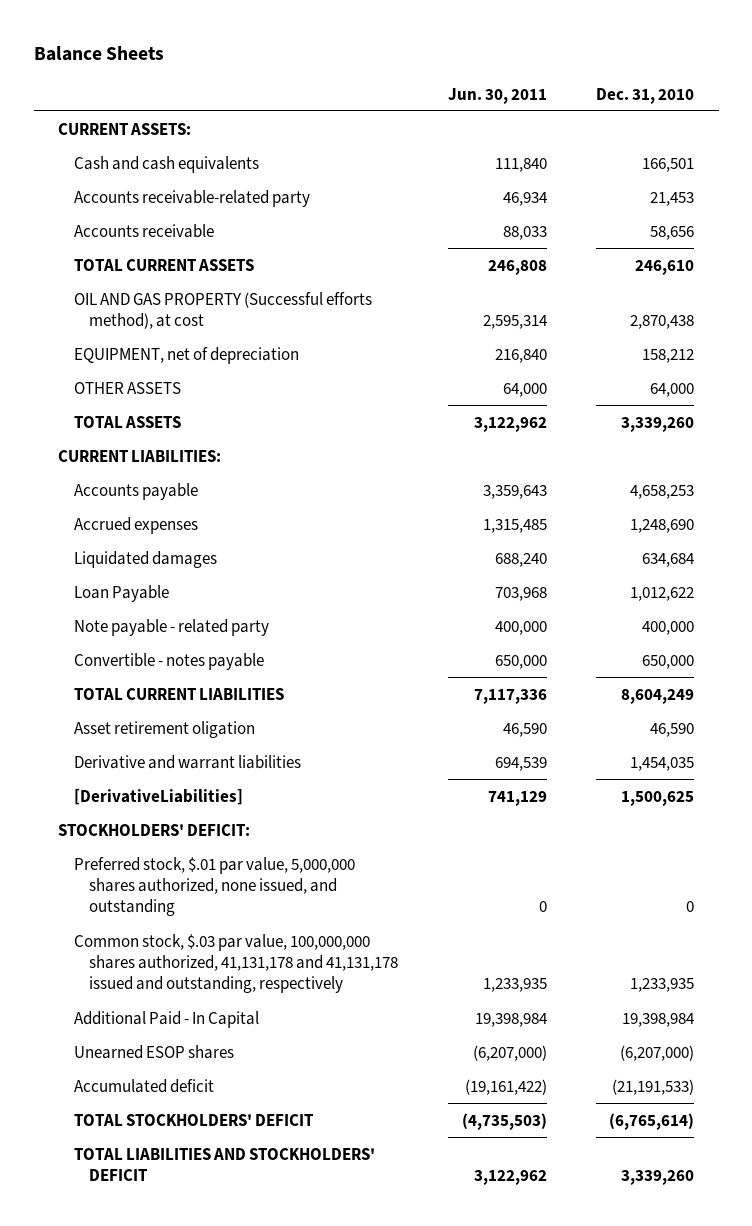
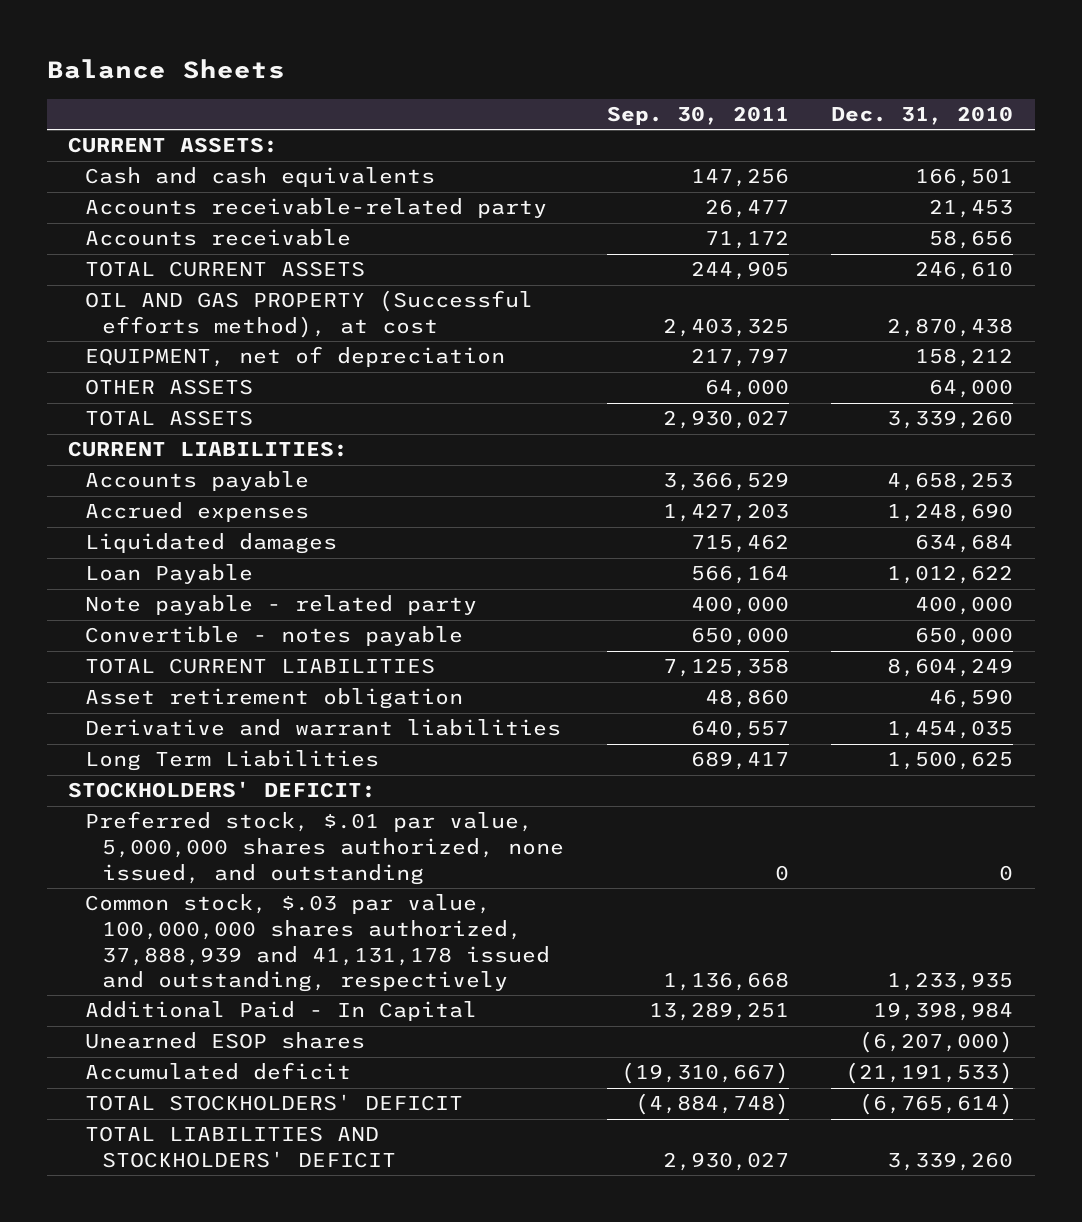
[447,87,547,104] Jun. 30, 2011 -> none
none -> [606,105,789,125] Sep. 30, 2011
[73,720,255,738] Asset retirement oligation -> [85,688,464,710] Asset retirement obligation
[73,788,243,805] [DerivativeLiabilities] -> [85,750,380,772] Long Term Liabilities
[73,933,399,994] Common stock, $.03 par value, 100,000,000 shares authorized, 41,131,178 and 41,131,178 issued and outstanding, respectively -> [85,894,550,993] Common stock, $.03 par value, 100,000,000 shares authorized, 37,888,939 and 41,131,178 issued and outstanding, respectively

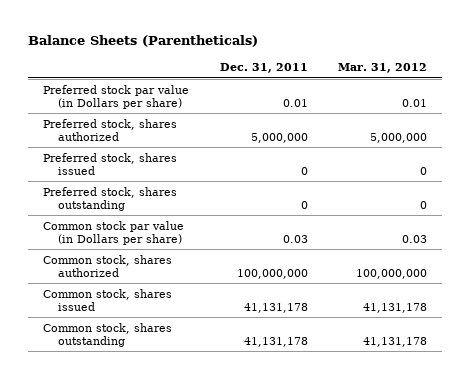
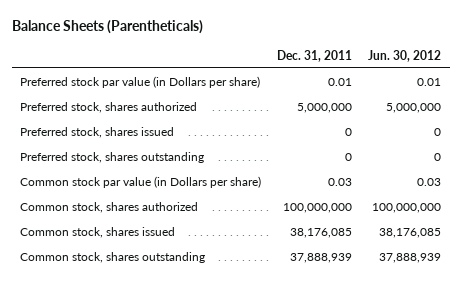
[337,63,427,74] Mar. 31, 2012 -> none
none -> [368,49,442,62] Jun. 30, 2012
[243,302,308,313] 41,131,178 -> [290,227,353,238] 38,176,085
[243,336,308,347] 41,131,178 -> [290,252,353,263] 37,888,939

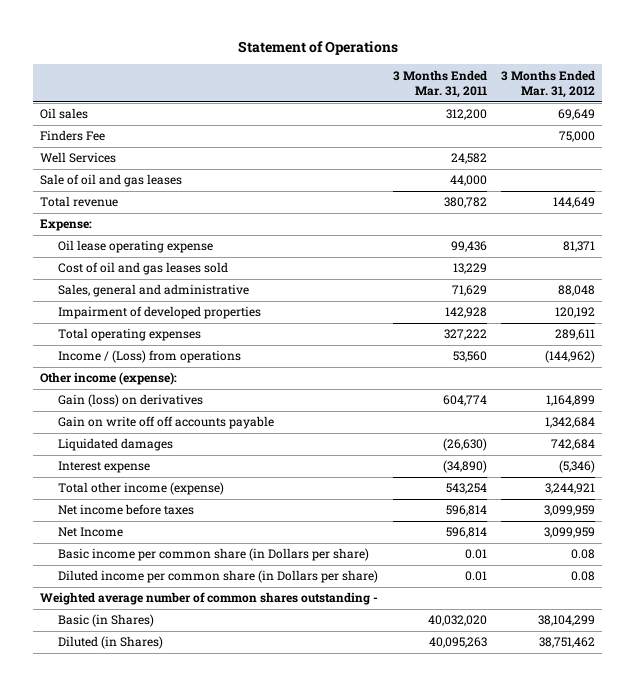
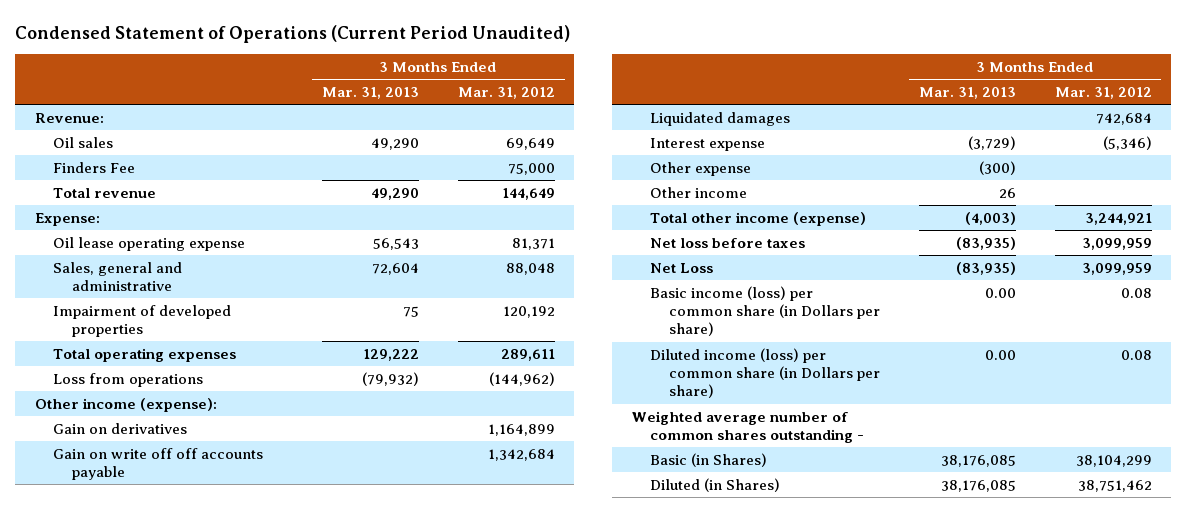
[237,40,398,55] Statement of Operations -> [15,24,571,43] Condensed Statement of Operations (Current Period Unaudited)
[392,69,487,98] 3 Months Ended Mar. 31, 2011 -> none
none -> [321,86,419,99] Mar. 31, 2013
none -> [34,112,104,123] Revenue:
[40,152,117,164] Well Services -> none
[40,174,183,188] Sale of oil and gas leases -> none
[57,262,228,276] Cost of oil and gas leases sold -> none
[57,350,241,364] Income / (Loss) from operations -> [53,372,204,387] Loss from operations
[57,394,203,408] Gain (loss) on derivatives -> [53,422,188,434] Gain on derivatives
none -> [650,161,752,176] Other expense
none -> [650,186,748,198] Other income
[57,504,194,516] Net income before taxes -> [650,237,806,248] Net loss before taxes
[57,527,123,538] Net Income -> [650,262,714,273] Net Loss
[57,548,369,562] Basic income per common share (in Dollars per share) -> [650,285,880,337] Basic income (loss) per common share (in Dollars per share)
[57,570,378,584] Diluted income per common share (in Dollars per share) -> [650,347,880,399] Diluted income (loss) per common share (in Dollars per share)

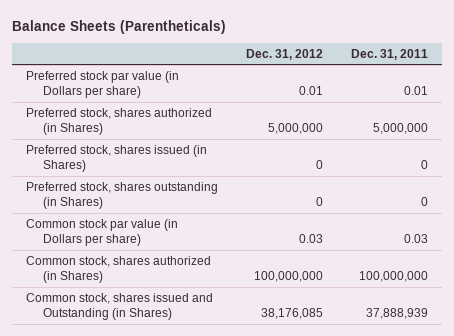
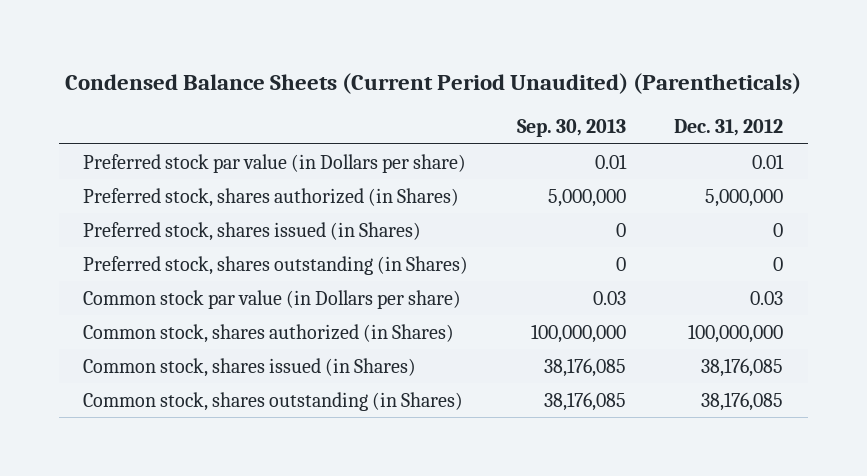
[12,19,227,34] Balance Sheets (Parentheticals) -> [65,72,802,94] Condensed Balance Sheets (Current Period Unaudited) (Parentheticals)
[351,48,429,60] Dec. 31, 2011 -> none
none -> [516,119,626,138] Sep. 30, 2013
[26,293,214,321] Common stock, shares issued and Outstanding (in Shares) -> [83,357,417,377] Common stock, shares issued (in Shares)
none -> [83,391,464,411] Common stock, shares outstanding (in Shares)

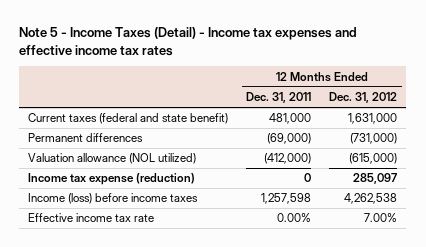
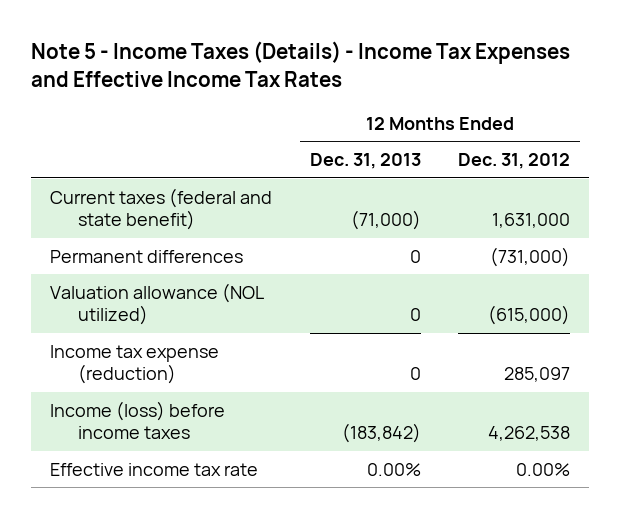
[19,27,358,56] Note 5 - Income Taxes (Detail) - Income tax expenses and effective income tax rates -> [31,41,571,87] Note 5 - Income Taxes (Details) - Income Tax Expenses and Effective Income Tax Rates
[246,91,312,103] Dec. 31, 2011 -> none
none -> [309,152,421,169] Dec. 31, 2013
[364,213,398,223] 7.00% -> [516,462,571,476] 0.00%

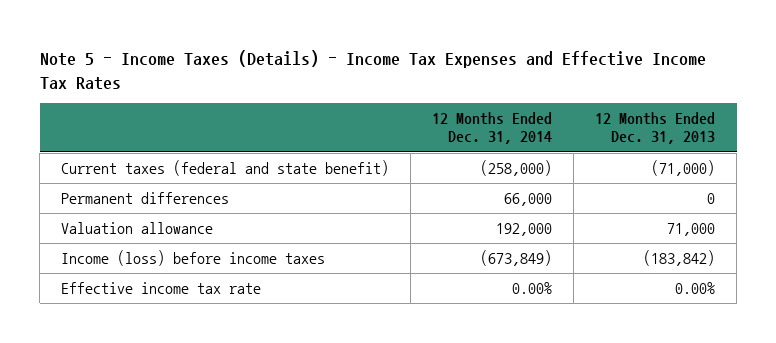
[458,152,571,169] Dec. 31, 2012 -> none
none -> [432,112,553,145] 12 Months Ended Dec. 31, 2014
[50,344,220,385] Income tax expense (reduction) -> none
[50,282,265,326] Valuation allowance (NOL utilized) -> [61,221,214,234] Valuation allowance
[409,308,421,322] 0 -> [667,222,716,236] 71,000

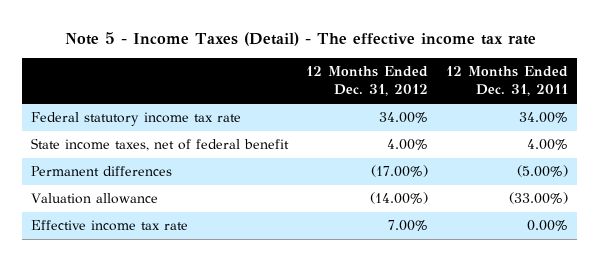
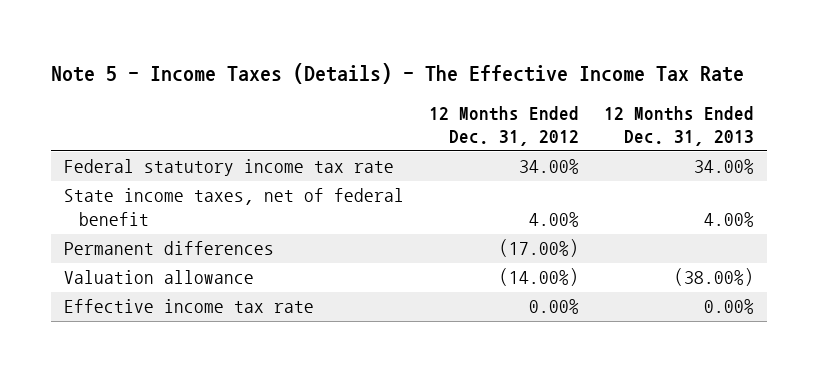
[64,32,536,47] Note 5 - Income Taxes (Detail) - The effective income tax rate -> [50,62,744,84] Note 5 - Income Taxes (Details) - The Effective Income Tax Rate
[446,66,569,97] 12 Months Ended Dec. 31, 2011 -> none
none -> [604,105,755,147] 12 Months Ended Dec. 31, 2013
[388,220,429,232] 7.00% -> [528,299,579,315] 0.00%

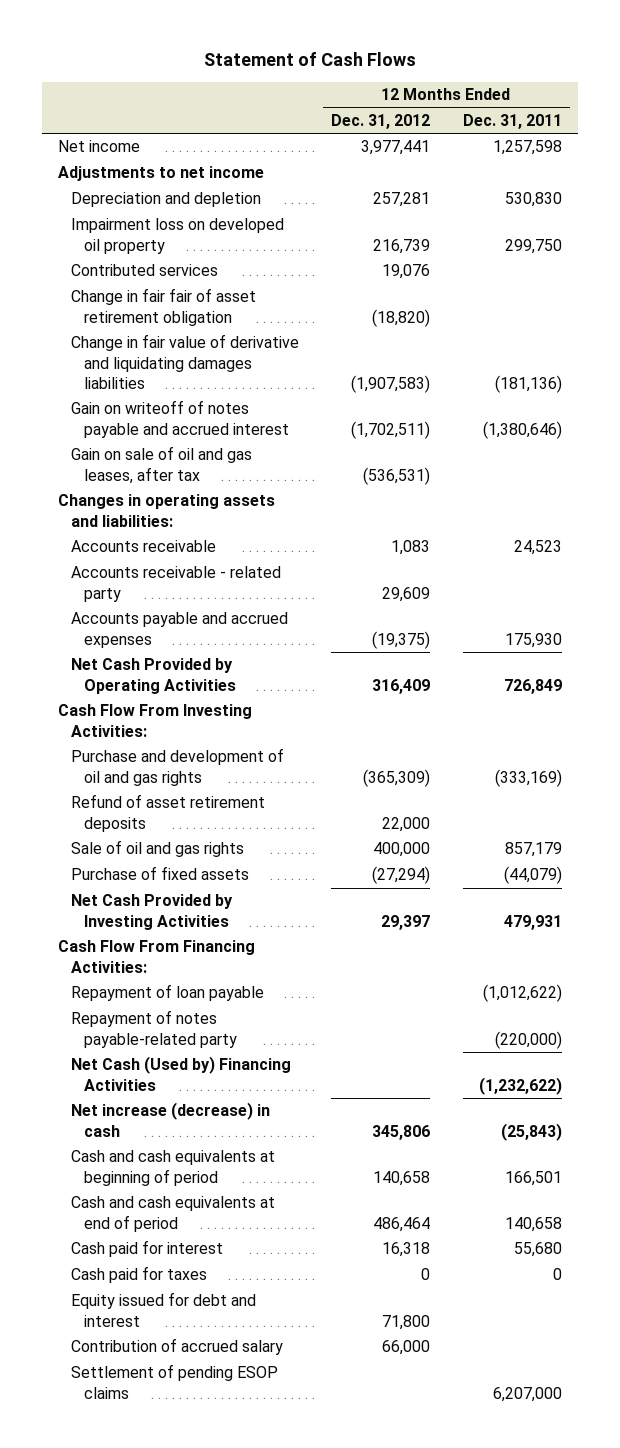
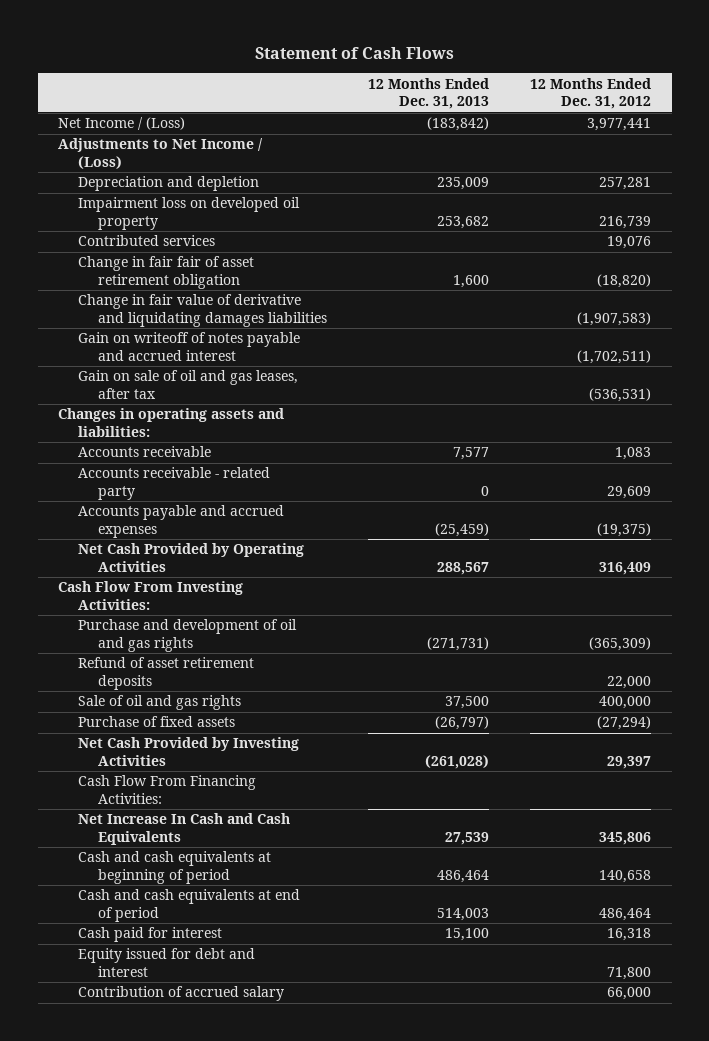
[462,114,562,130] Dec. 31, 2011 -> none
none -> [368,77,490,110] 12 Months Ended Dec. 31, 2013
[57,140,140,153] Net income -> [58,117,186,131] Net Income / (Loss)
[57,166,264,182] Adjustments to net income -> [58,138,264,169] Adjustments to Net Income / (Loss)
[70,984,264,1002] Repayment of loan payable -> none
[70,1010,237,1048] Repayment of notes payable-related party -> none
[70,1056,291,1091] Net Cash (Used by) Financing Activities -> none
[70,1102,270,1137] Net increase (decrease) in cash -> [78,813,291,845] Net Increase In Cash and Cash Equivalents
[70,1266,207,1284] Cash paid for taxes -> none
[70,1364,278,1399] Settlement of pending ESOP claims -> none

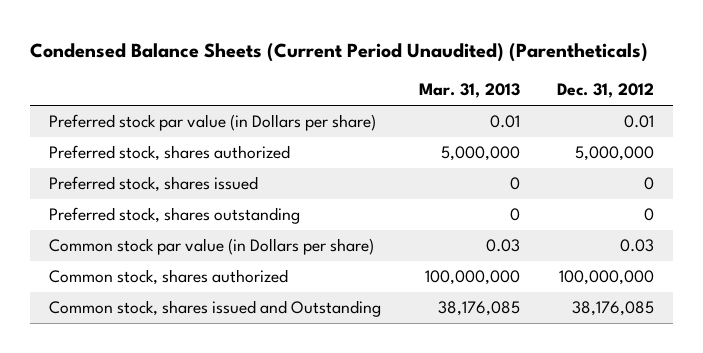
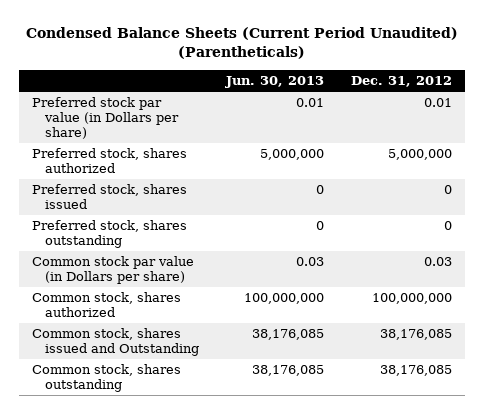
[418,83,520,99] Mar. 31, 2013 -> none
none -> [225,75,325,88] Jun. 30, 2013
none -> [32,364,182,393] Common stock, shares outstanding

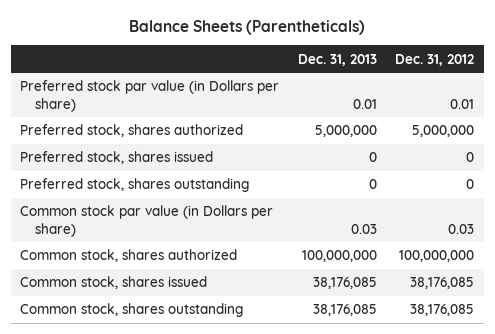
[26,27,459,60] Condensed Balance Sheets (Current Period Unaudited) (Parentheticals) -> [129,19,366,35] Balance Sheets (Parentheticals)
[225,75,325,88] Jun. 30, 2013 -> none
none -> [297,53,377,66] Dec. 31, 2013
[32,328,200,357] Common stock, shares issued and Outstanding -> [20,276,208,290] Common stock, shares issued

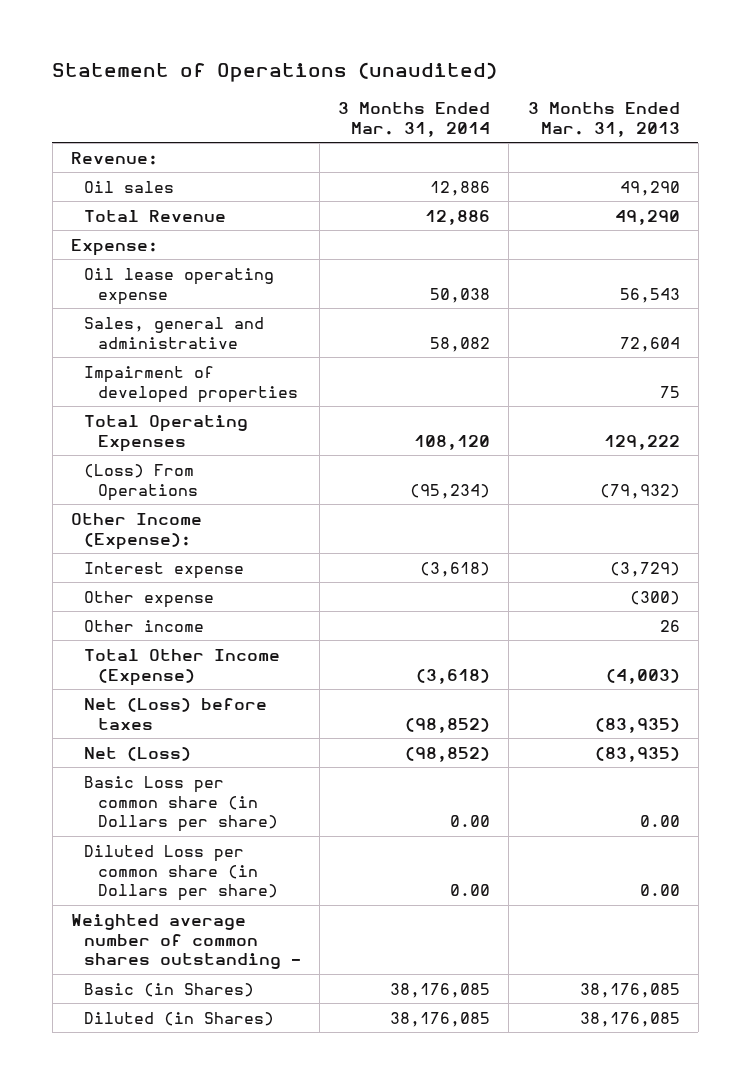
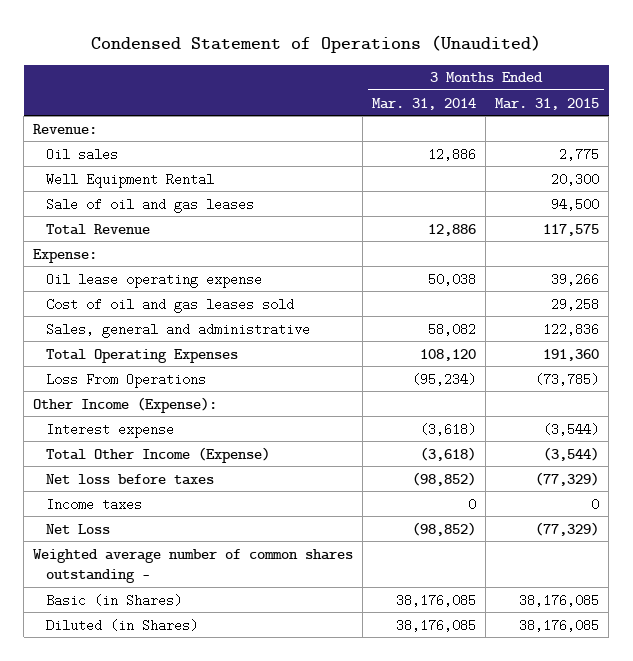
[52,62,498,83] Statement of Operations (unaudited) -> [91,34,542,53] Condensed Statement of Operations (Unaudited)
[527,102,680,138] 3 Months Ended Mar. 31, 2013 -> none
none -> [495,97,600,110] Mar. 31, 2015
none -> [45,172,214,188] Well Equipment Rental
none -> [45,197,254,213] Sale of oil and gas leases
none -> [45,297,294,313] Cost of oil and gas leases sold
[84,365,298,403] Impairment of developed properties -> none
[84,463,198,501] (Loss) From Operations -> [45,372,206,388] Loss From Operations
[84,590,215,608] Other expense -> none
[84,619,205,632] Other income -> none
[84,775,278,833] Basic Loss per common share (in Dollars per share) -> none
[84,844,278,902] Diluted Loss per common share (in Dollars per share) -> none
[84,697,268,730] Net (Loss) before taxes -> [45,473,214,485] Net loss before taxes
none -> [45,497,142,511] Income taxes
[84,746,192,761] Net (Loss) -> [45,523,110,534] Net Loss

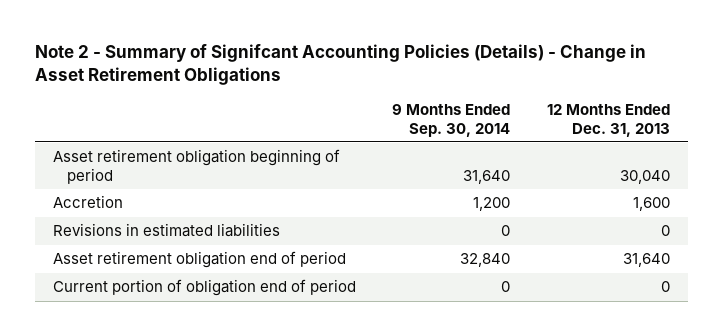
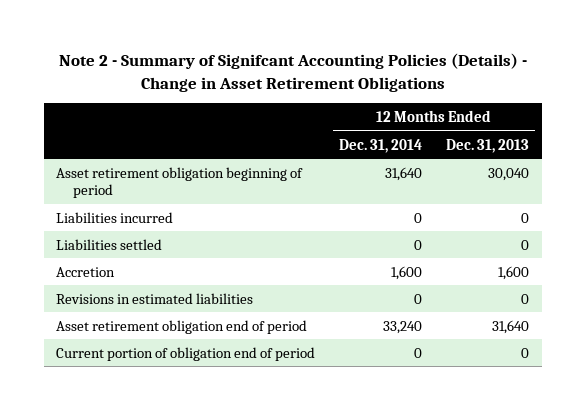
[392,103,511,137] 9 Months Ended Sep. 30, 2014 -> none
none -> [339,138,423,153] Dec. 31, 2014
none -> [55,211,173,223] Liabilities incurred
none -> [55,238,162,250] Liabilities settled

